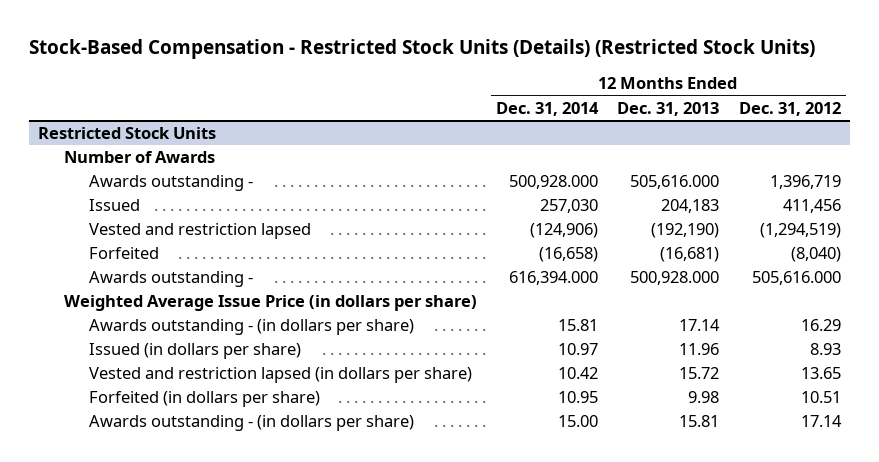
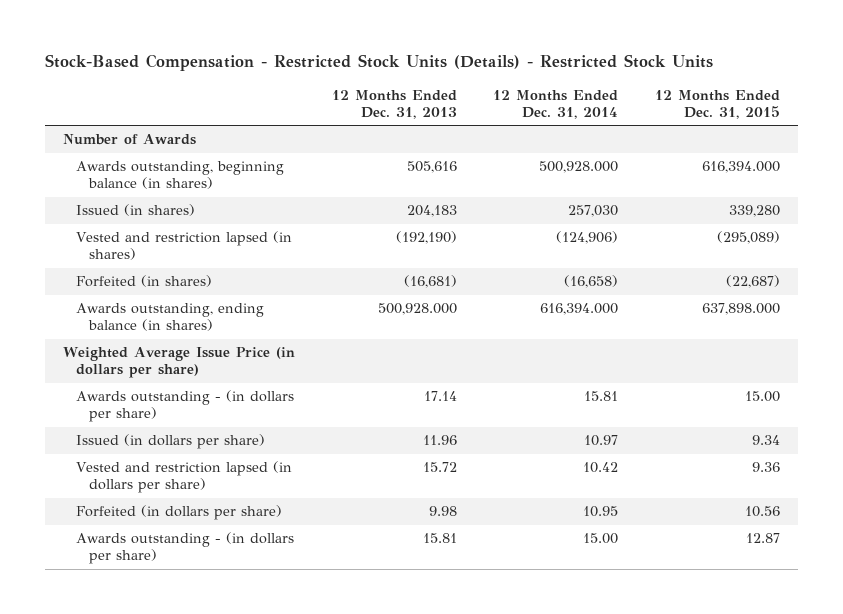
[28,39,815,60] Stock-Based Compensation - Restricted Stock Units (Details) (Restricted Stock Units) -> [44,54,713,72] Stock-Based Compensation - Restricted Stock Units (Details) - Restricted Stock Units
[738,101,841,116] Dec. 31, 2012 -> none
none -> [654,90,780,119] 12 Months Ended Dec. 31, 2015
[38,127,217,140] Restricted Stock Units -> none
[89,175,254,192] Awards outstanding - -> [75,161,284,190] Awards outstanding, beginning balance (in shares)
[630,175,720,190] 505,616.000 -> [406,161,457,174] 505,616
[89,199,141,212] Issued -> [75,204,195,217] Issued (in shares)
[89,223,312,240] Vested and restriction lapsed -> [75,231,292,261] Vested and restriction lapsed (in shares)
[89,247,160,260] Forfeited -> [75,275,212,288] Forfeited (in shares)
[89,271,254,288] Awards outstanding - -> [75,303,264,332] Awards outstanding, ending balance (in shares)

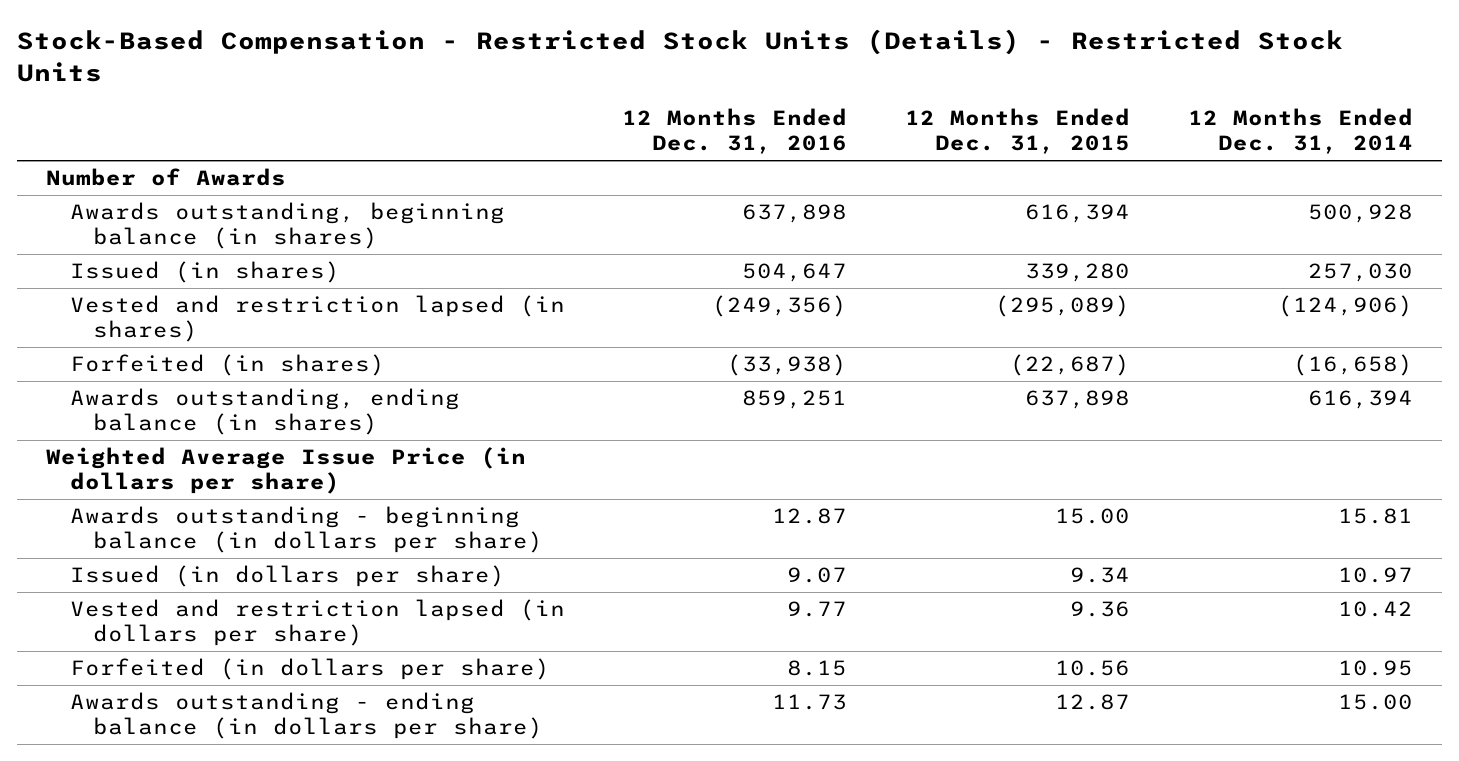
[331,90,457,119] 12 Months Ended Dec. 31, 2013 -> none
none -> [622,107,848,155] 12 Months Ended Dec. 31, 2016
[539,161,619,174] 500,928.000 -> [1307,203,1413,223] 500,928
[701,161,780,174] 616,394.000 -> [1025,203,1131,223] 616,394
[540,303,619,316] 616,394.000 -> [1307,389,1413,409] 616,394
[701,303,780,316] 637,898.000 -> [1025,389,1131,409] 637,898
[75,390,294,423] Awards outstanding - (in dollars per share) -> [69,505,544,554] Awards outstanding - beginning balance (in dollars per share)
[75,532,294,565] Awards outstanding - (in dollars per share) -> [69,691,544,740] Awards outstanding - ending balance (in dollars per share)

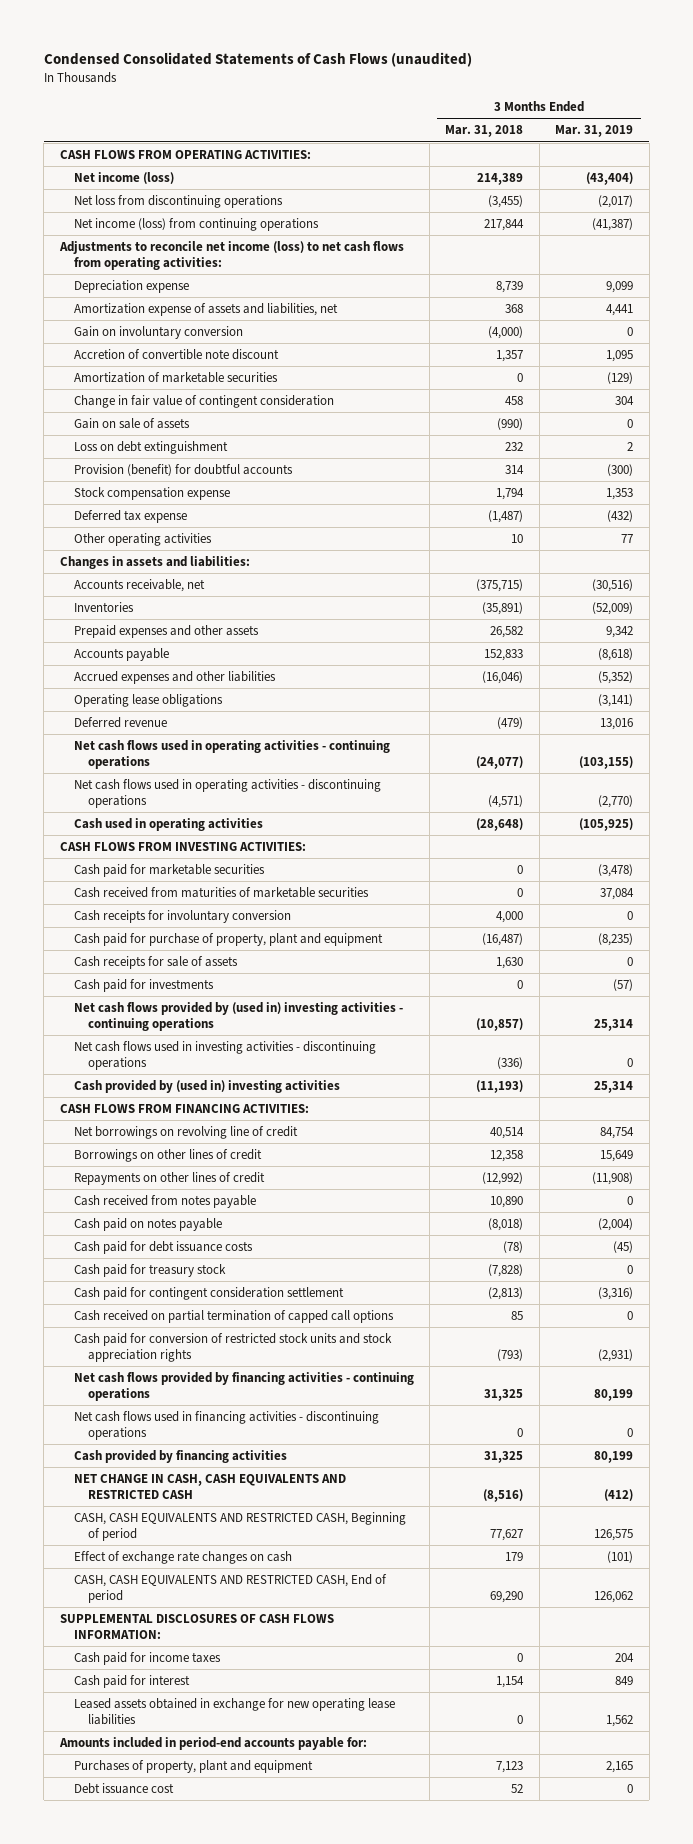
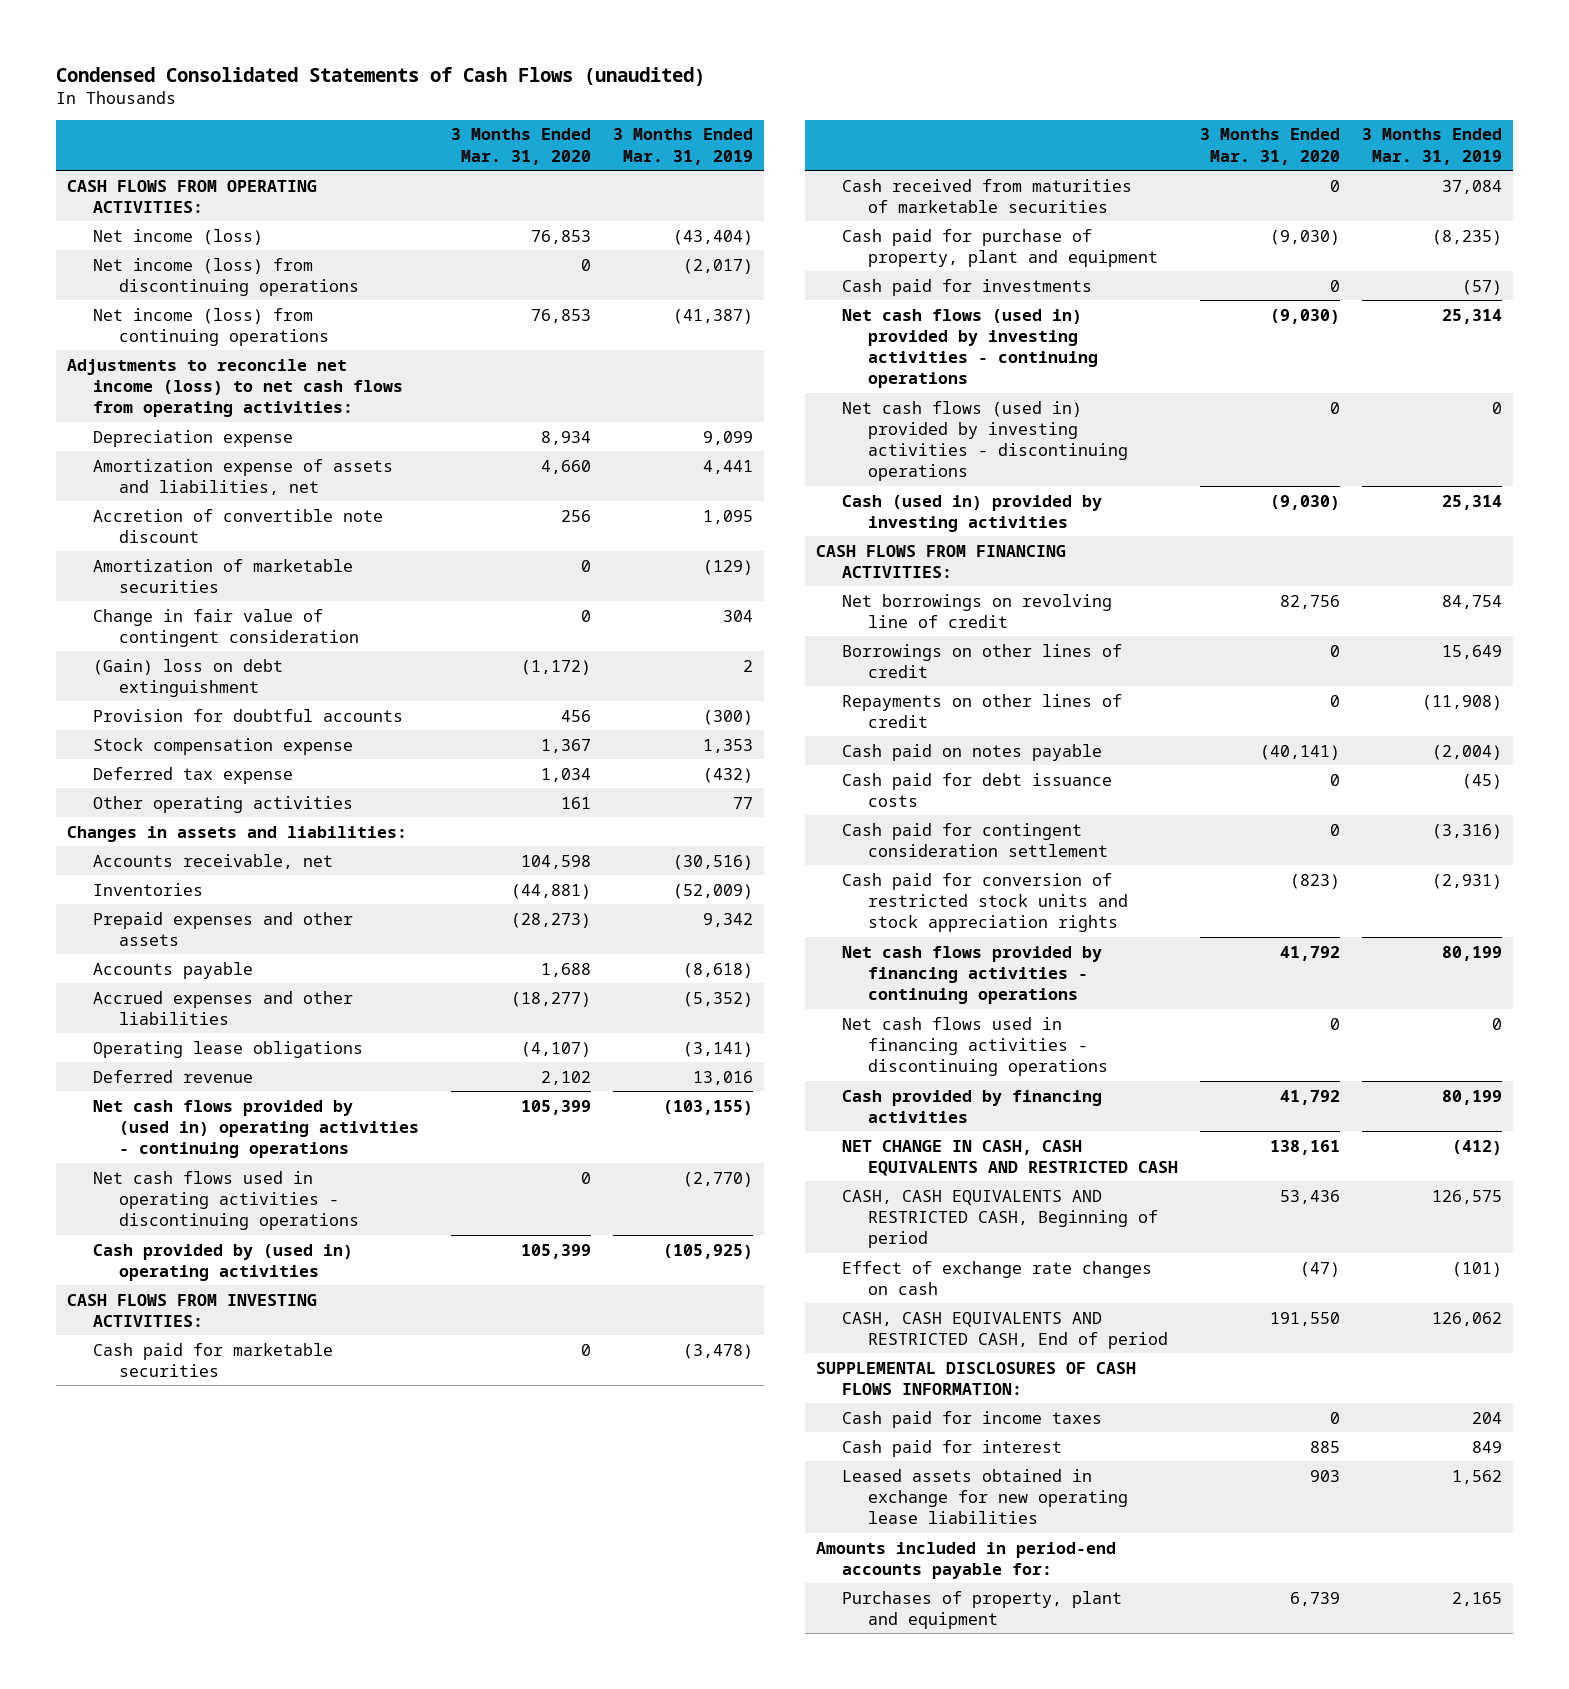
[445,125,524,138] Mar. 31, 2018 -> none
none -> [450,128,591,165] 3 Months Ended Mar. 31, 2020
[73,194,283,208] Net loss from discontinuing operations -> [93,257,359,296] Net income (loss) from discontinuing operations
[73,325,243,339] Gain on involuntary conversion -> none
[73,417,190,429] Gain on sale of assets -> none
[73,440,228,454] Loss on debt extinguishment -> [93,658,284,697] (Gain) loss on debt extinguishment
[73,463,293,476] Provision (benefit) for doubtful accounts -> [93,708,404,722] Provision for doubtful accounts
[73,739,390,769] Net cash flows used in operating activities - continuing operations -> [93,1099,419,1158] Net cash flows provided by (used in) operating activities - continuing operations
[73,817,263,831] Cash used in operating activities -> [93,1243,354,1281] Cash provided by (used in) operating activities
[73,909,291,923] Cash receipts for involuntary conversion -> none
[73,955,238,969] Cash receipts for sale of assets -> none
[73,1001,403,1031] Net cash flows provided by (used in) investing activities - continuing operations -> [841,308,1098,388] Net cash flows (used in) provided by investing activities - continuing operations
[73,1040,376,1070] Net cash flows used in investing activities - discontinuing operations -> [841,400,1128,481] Net cash flows (used in) provided by investing activities - discontinuing operations
[73,1079,340,1093] Cash provided by (used in) investing activities -> [841,494,1102,532] Cash (used in) provided by investing activities
[73,1194,256,1208] Cash received from notes payable -> none
[73,1263,226,1277] Cash paid for treasury stock -> none
[73,1309,394,1323] Cash received on partial termination of capped call options -> none
[73,1782,174,1794] Debt issuance cost -> none

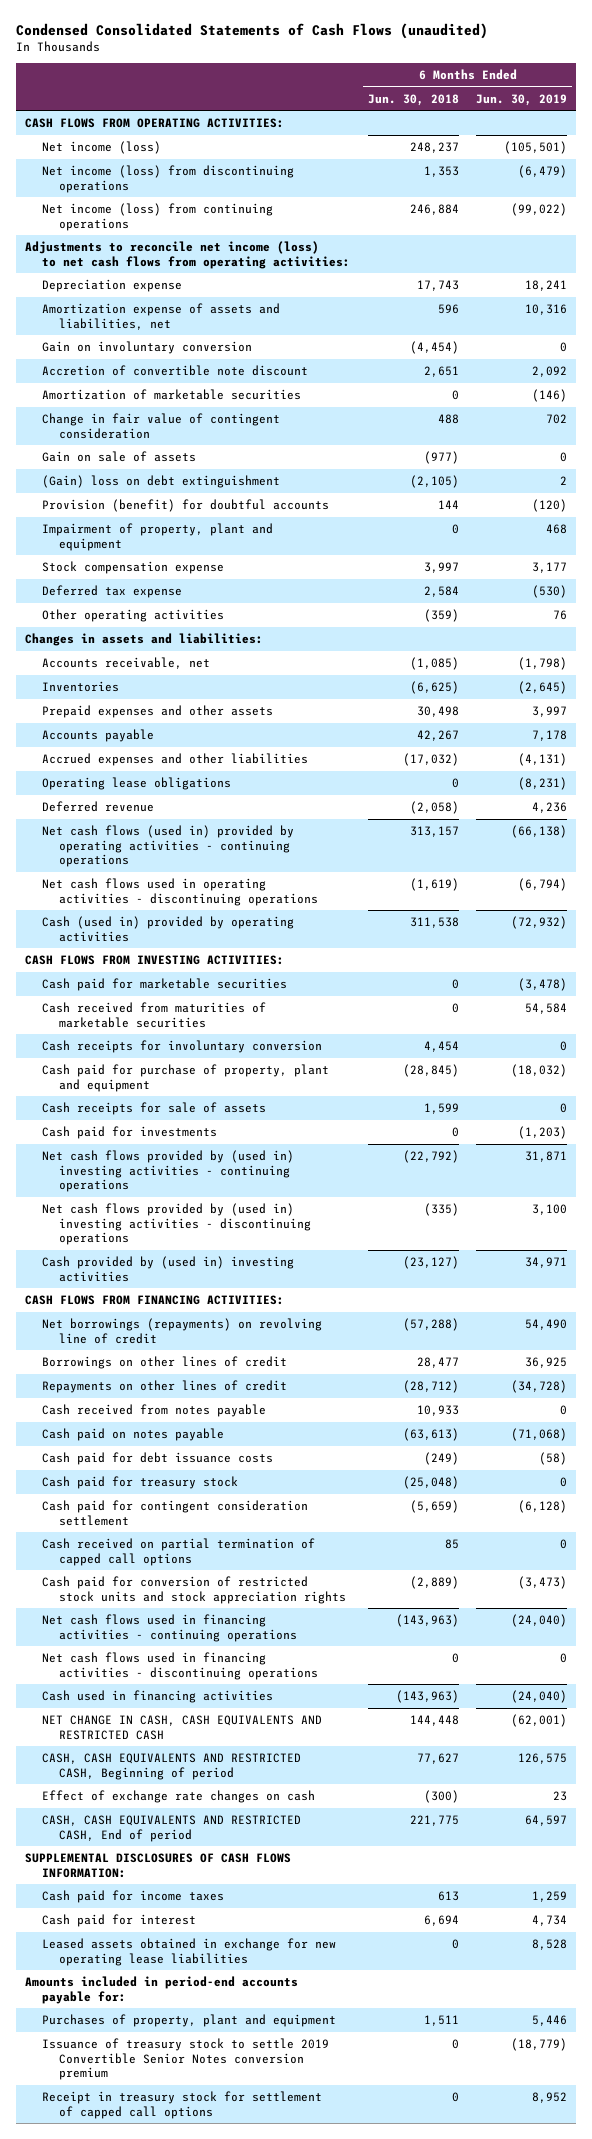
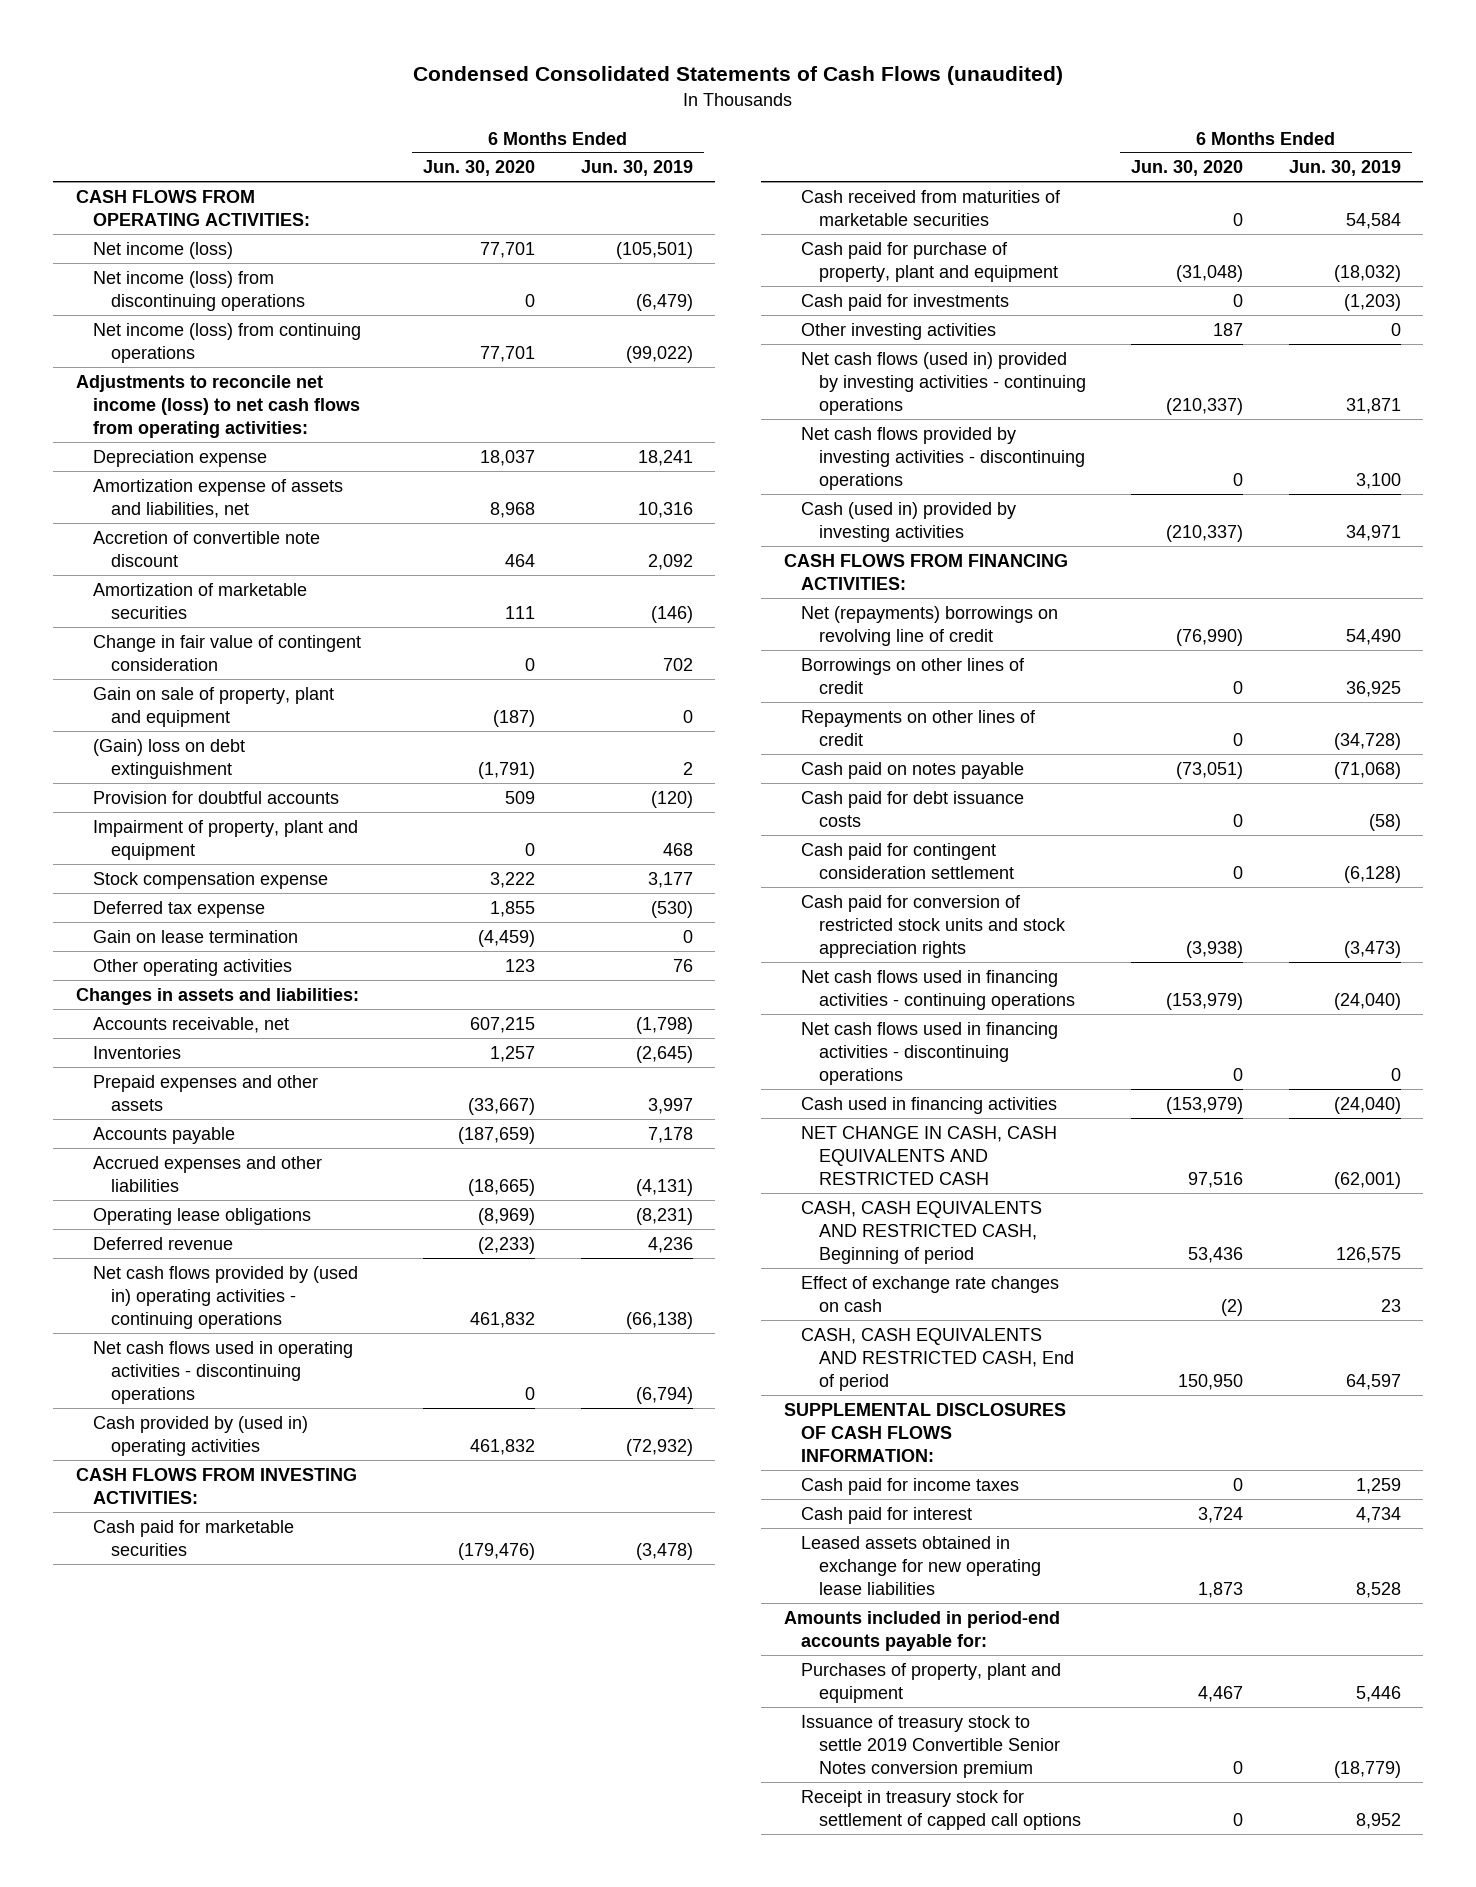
[367,93,459,106] Jun. 30, 2018 -> none
none -> [423,160,536,177] Jun. 30, 2020
[41,341,252,355] Gain on involuntary conversion -> none
[41,451,196,463] Gain on sale of assets -> [93,686,335,727] Gain on sale of property, plant and equipment
[41,499,329,513] Provision (benefit) for doubtful accounts -> [93,790,340,804] Provision for doubtful accounts
none -> [93,929,299,943] Gain on lease termination
[41,825,294,868] Net cash flows (used in) provided by operating activities - continuing operations -> [93,1265,359,1330] Net cash flows provided by (used in) operating activities - continuing operations
[41,916,294,942] Cash (used in) provided by operating activities -> [93,1415,309,1456] Cash provided by (used in) operating activities
[41,1040,322,1054] Cash receipts for involuntary conversion -> none
[41,1102,266,1116] Cash receipts for sale of assets -> none
none -> [801,322,997,340] Other investing activities
[41,1150,294,1193] Net cash flows provided by (used in) investing activities - continuing operations -> [801,351,1086,416] Net cash flows (used in) provided by investing activities - continuing operations
[41,1203,311,1246] Net cash flows provided by (used in) investing activities - discontinuing operations -> [801,426,1085,491] Net cash flows provided by investing activities - discontinuing operations
[41,1256,294,1282] Cash provided by (used in) investing activities -> [801,501,1017,542] Cash (used in) provided by investing activities
[41,1318,322,1344] Net borrowings (repayments) on revolving line of credit -> [801,605,1059,646] Net (repayments) borrowings on revolving line of credit
[41,1404,266,1418] Cash received from notes payable -> none
[41,1476,238,1490] Cash paid for treasury stock -> none
[41,1538,315,1566] Cash received on partial termination of capped call options -> none

